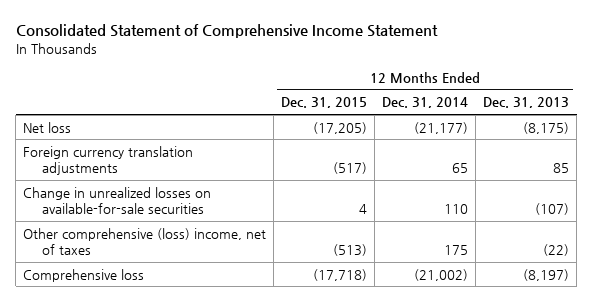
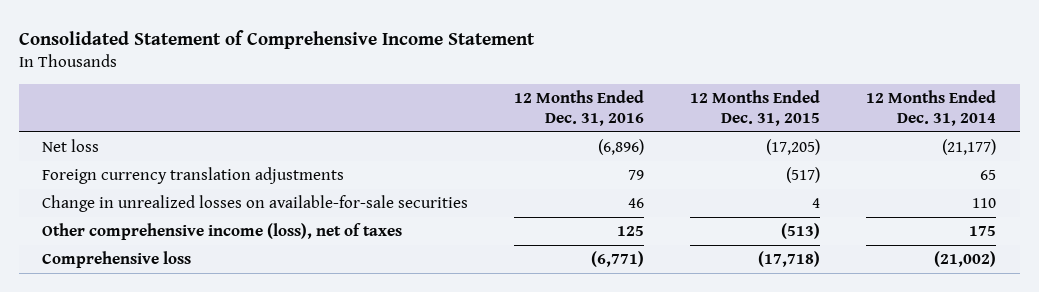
[483,97,570,109] Dec. 31, 2013 -> none
none -> [514,89,645,127] 12 Months Ended Dec. 31, 2016
[23,227,267,256] Other comprehensive (loss) income, net of taxes -> [42,222,403,240] Other comprehensive income (loss), net of taxes

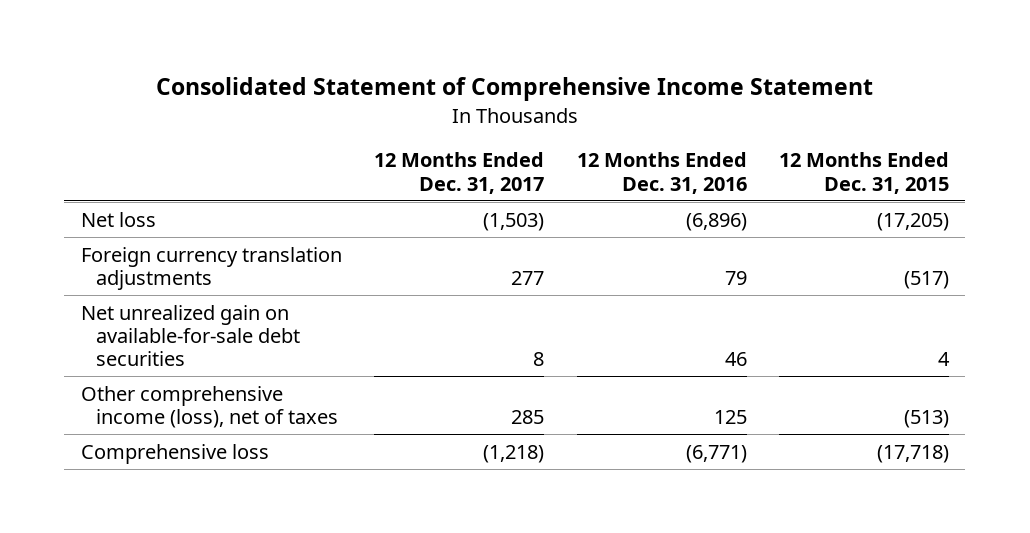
[866,89,997,127] 12 Months Ended Dec. 31, 2014 -> none
none -> [374,152,545,194] 12 Months Ended Dec. 31, 2017
[42,194,469,212] Change in unrealized losses on available-for-sale securities -> [80,304,300,367] Net unrealized gain on available-for-sale debt securities

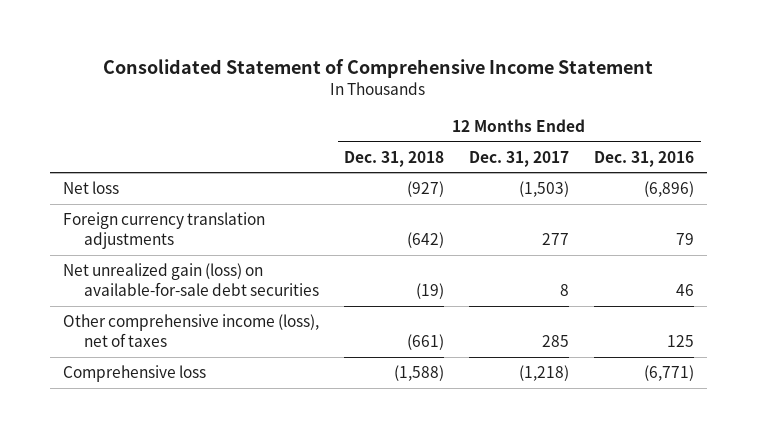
[779,152,950,194] 12 Months Ended Dec. 31, 2015 -> none
none -> [343,150,444,167] Dec. 31, 2018
[80,304,300,367] Net unrealized gain on available-for-sale debt securities -> [62,263,319,297] Net unrealized gain (loss) on available-for-sale debt securities

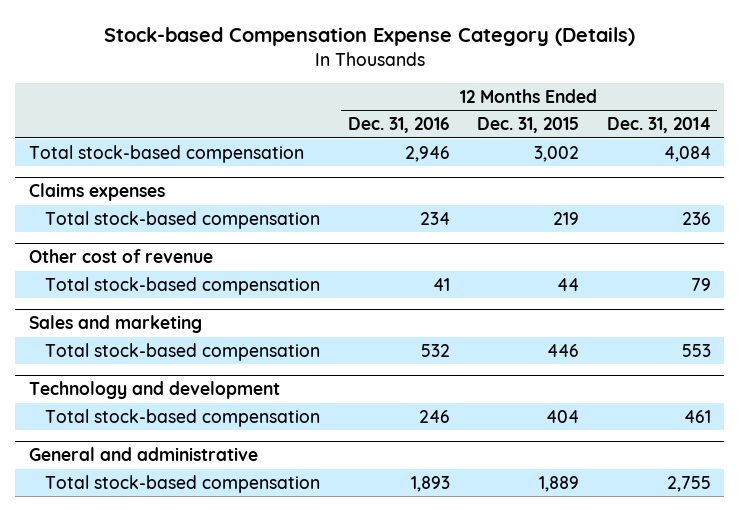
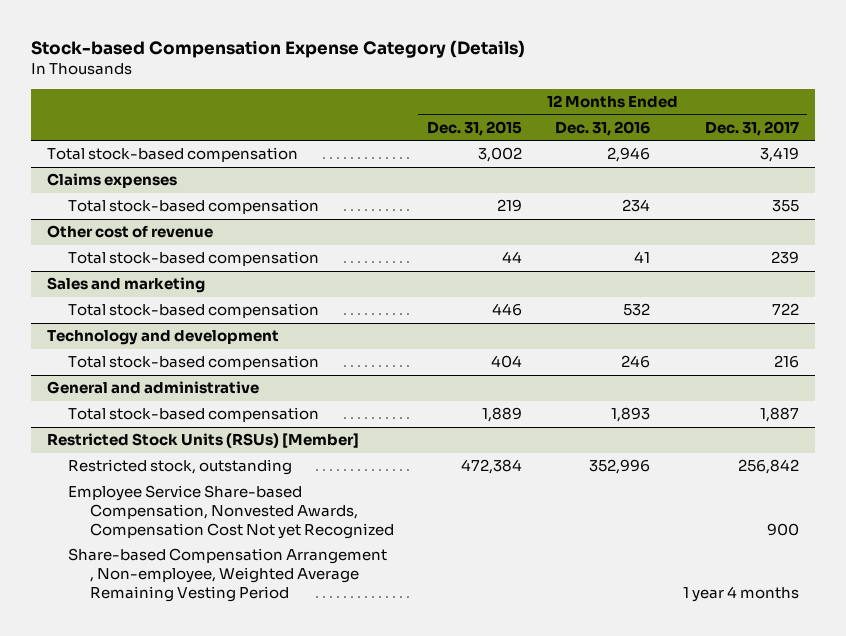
[606,117,711,134] Dec. 31, 2014 -> none
none -> [704,120,799,136] Dec. 31, 2017
none -> [47,433,360,449] Restricted Stock Units (RSUs) [Member]
none -> [68,459,293,476] Restricted stock, outstanding
none -> [68,485,394,539] Employee Service Share-based Compensation, Nonvested Awards, Compensation Cost Not yet Recognized
none -> [68,548,388,602] Share-based Compensation Arrangement , Non-employee, Weighted Average Remaining Vesting Period

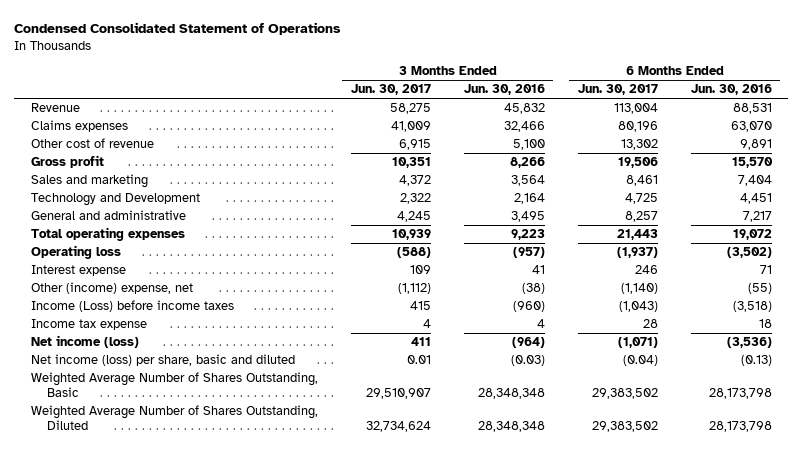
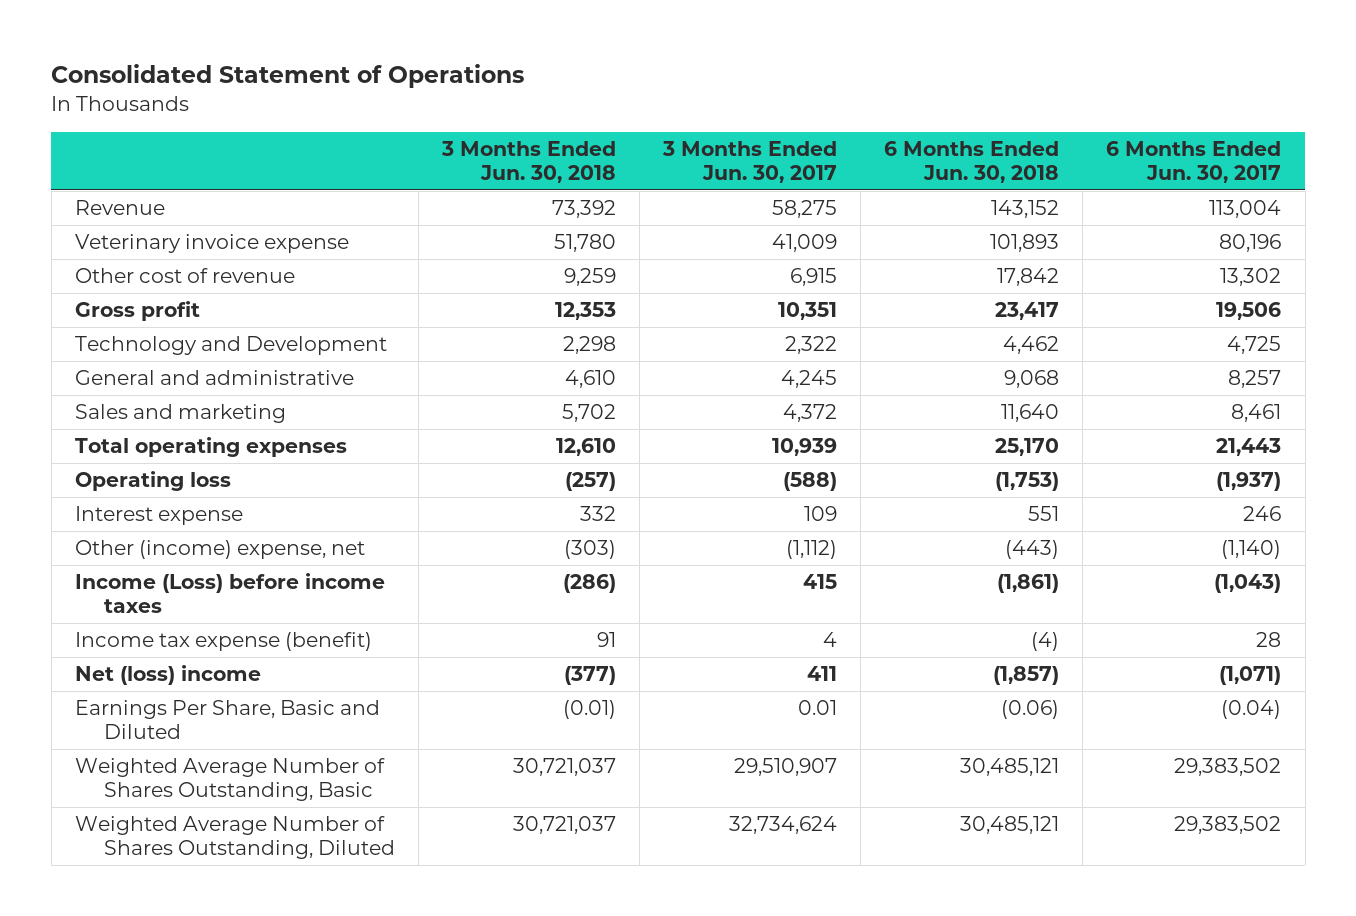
[14,22,342,36] Condensed Consolidated Statement of Operations -> [51,64,525,89] Consolidated Statement of Operations
[463,84,545,96] Jun. 30, 2016 -> none
[690,84,772,96] Jun. 30, 2016 -> none
none -> [440,141,616,183] 3 Months Ended Jun. 30, 2018
none -> [884,141,1060,183] 6 Months Ended Jun. 30, 2018
[30,120,128,133] Claims expenses -> [74,234,349,254] Veterinary invoice expense
[30,174,148,189] Sales and marketing -> [74,404,286,424] Sales and marketing
[30,319,147,331] Income tax expense -> [74,632,372,652] Income tax expense (benefit)
[30,335,139,349] Net income (loss) -> [74,665,261,686] Net (loss) income
[30,354,295,367] Net income (loss) per share, basic and diluted -> [74,700,380,740] Earnings Per Share, Basic and Diluted

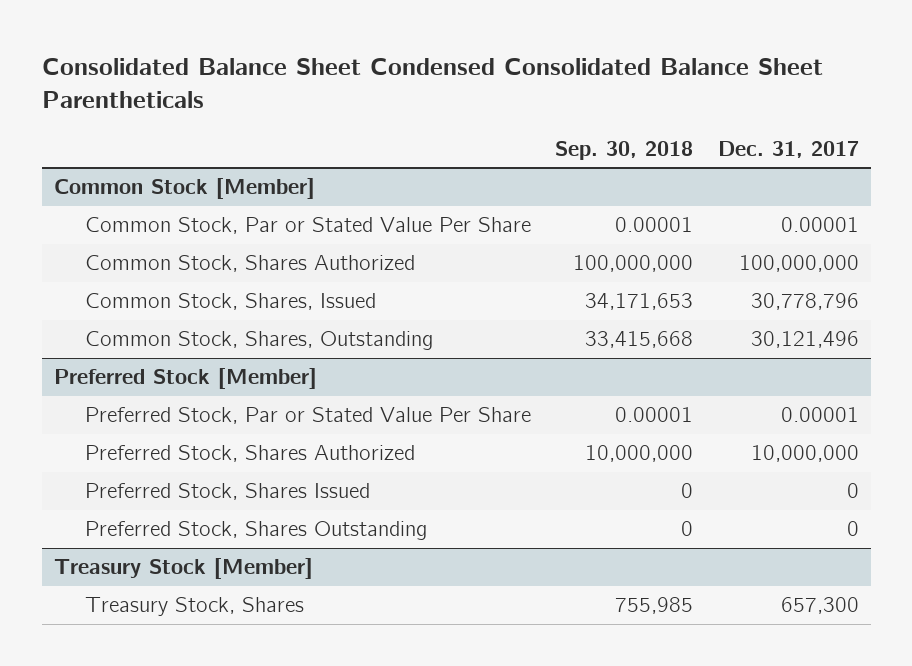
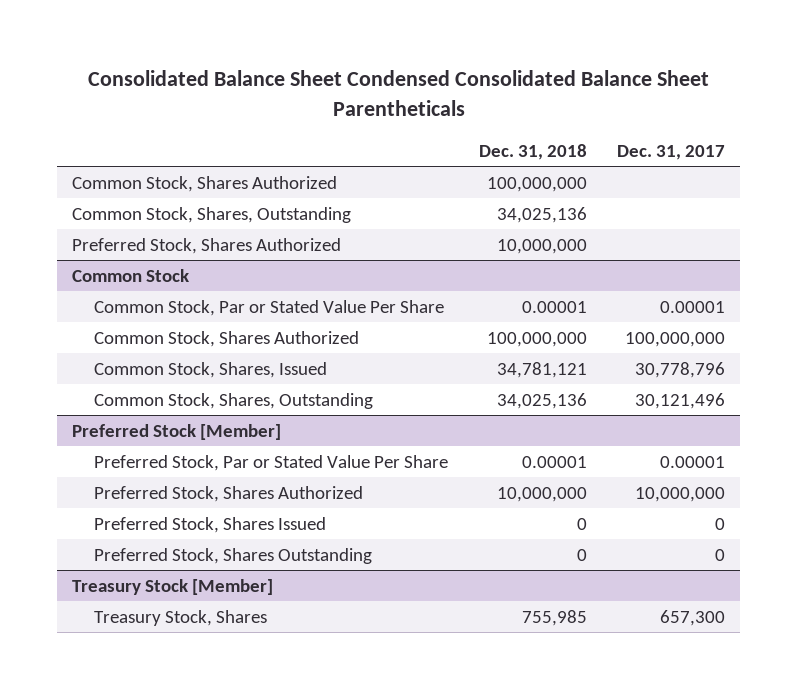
[555,140,694,160] Sep. 30, 2018 -> none
none -> [478,143,587,160] Dec. 31, 2018
none -> [72,175,338,192] Common Stock, Shares Authorized
none -> [72,206,352,223] Common Stock, Shares, Outstanding
none -> [72,237,342,254] Preferred Stock, Shares Authorized
[53,178,315,200] Common Stock [Member] -> [72,268,190,282] Common Stock

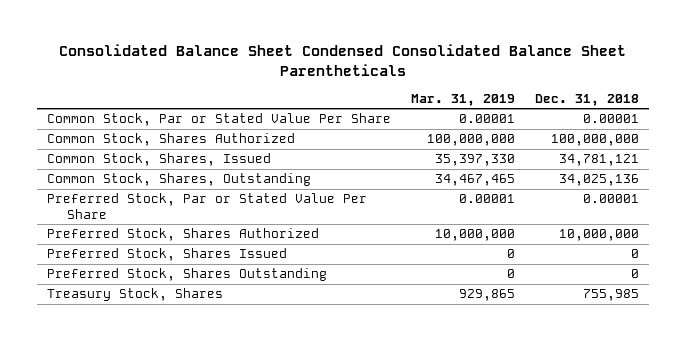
[617,144,726,160] Dec. 31, 2017 -> none
none -> [410,93,515,106] Mar. 31, 2019
[72,175,338,192] Common Stock, Shares Authorized -> none
[72,206,352,223] Common Stock, Shares, Outstanding -> none
[72,237,342,254] Preferred Stock, Shares Authorized -> none
[72,268,190,282] Common Stock -> none
[72,423,282,440] Preferred Stock [Member] -> none
[72,578,274,595] Treasury Stock [Member] -> none

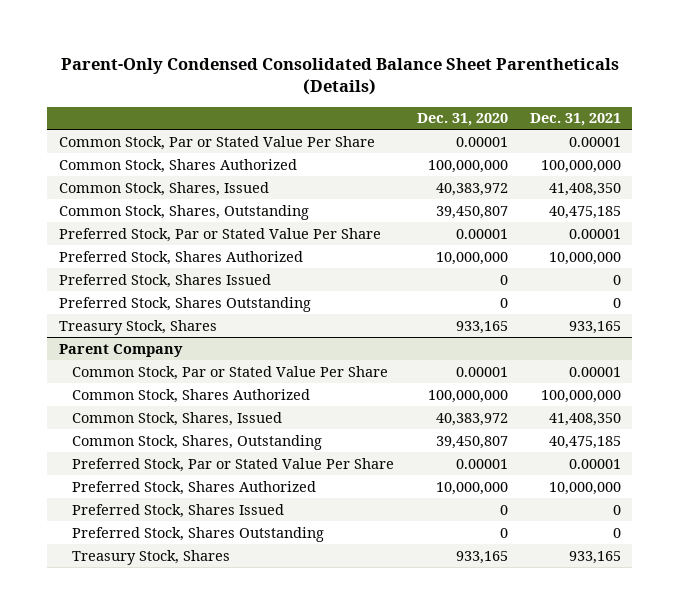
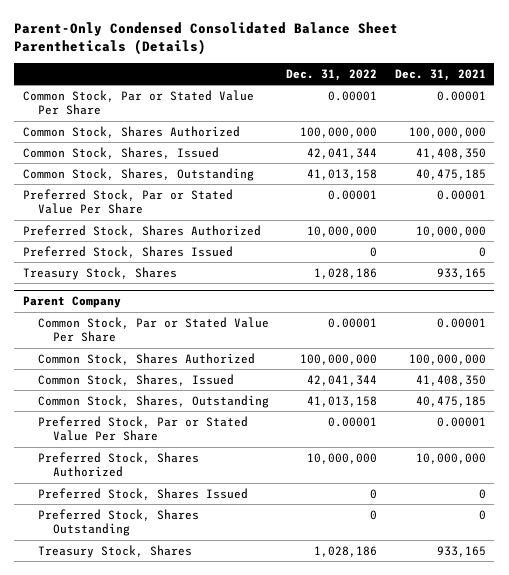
[416,113,508,127] Dec. 31, 2020 -> none
none -> [286,68,378,81] Dec. 31, 2022
[58,296,311,312] Preferred Stock, Shares Outstanding -> none

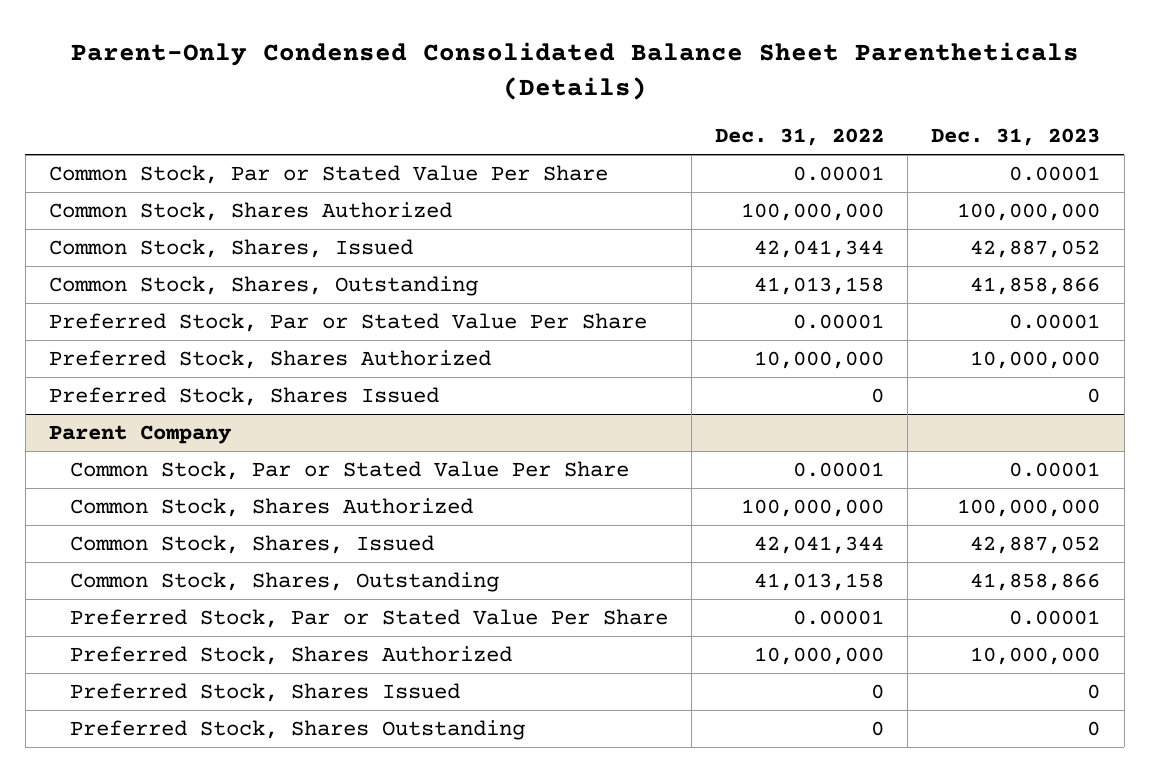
[394,68,486,81] Dec. 31, 2021 -> none
none -> [931,128,1101,147] Dec. 31, 2023
[22,266,177,280] Treasury Stock, Shares -> none
[37,544,192,558] Treasury Stock, Shares -> none

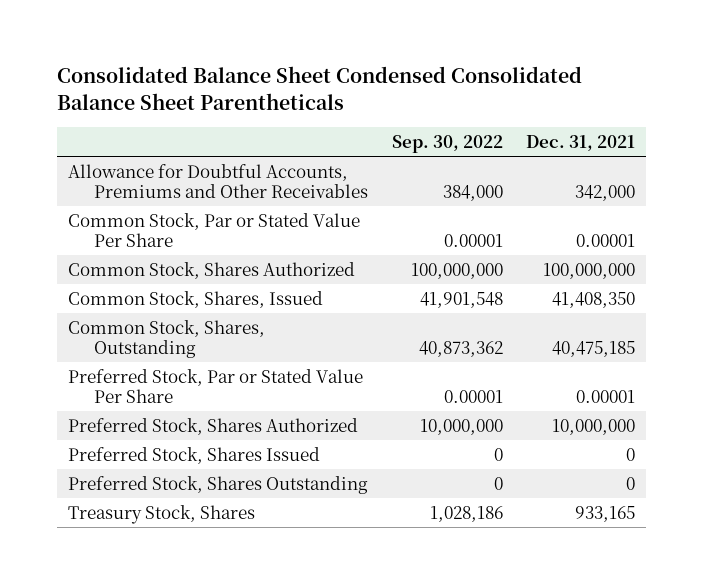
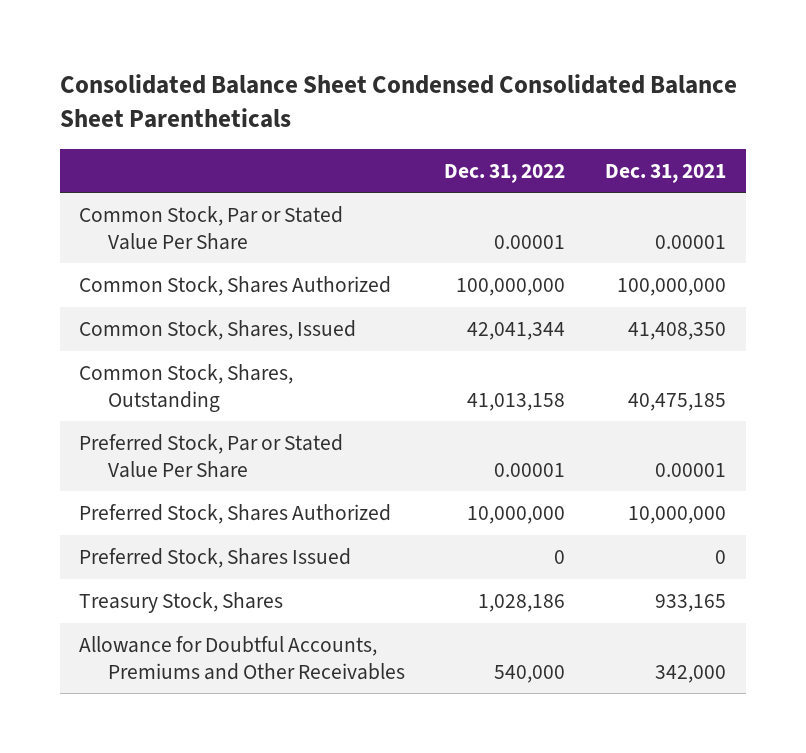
[391,134,503,153] Sep. 30, 2022 -> none
none -> [444,163,566,183] Dec. 31, 2022
[68,475,369,494] Preferred Stock, Shares Outstanding -> none
[68,163,369,199] Allowance for Doubtful Accounts, Premiums and Other Receivables -> [79,636,405,680] Allowance for Doubtful Accounts, Premiums and Other Receivables

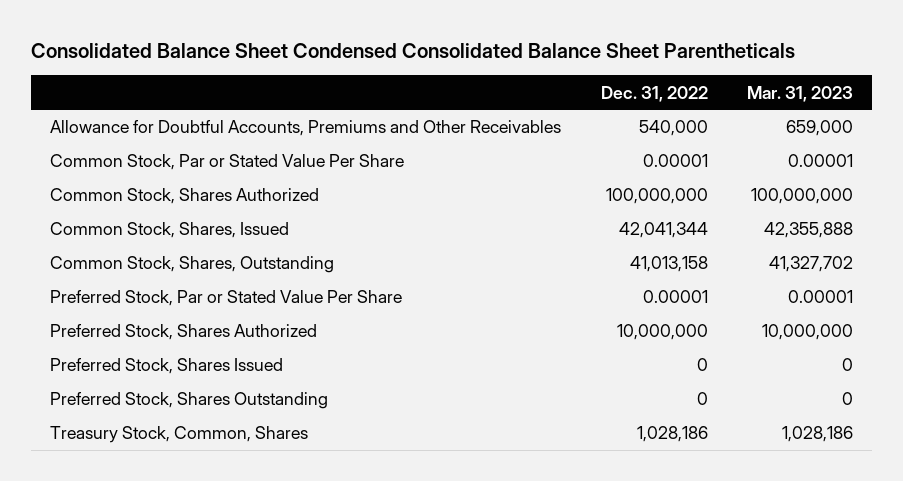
[605,163,727,183] Dec. 31, 2021 -> none
none -> [746,85,853,102] Mar. 31, 2023
[79,636,405,680] Allowance for Doubtful Accounts, Premiums and Other Receivables -> [50,120,562,137] Allowance for Doubtful Accounts, Premiums and Other Receivables
none -> [50,392,329,410] Preferred Stock, Shares Outstanding
[79,592,284,614] Treasury Stock, Shares -> [50,426,309,444] Treasury Stock, Common, Shares

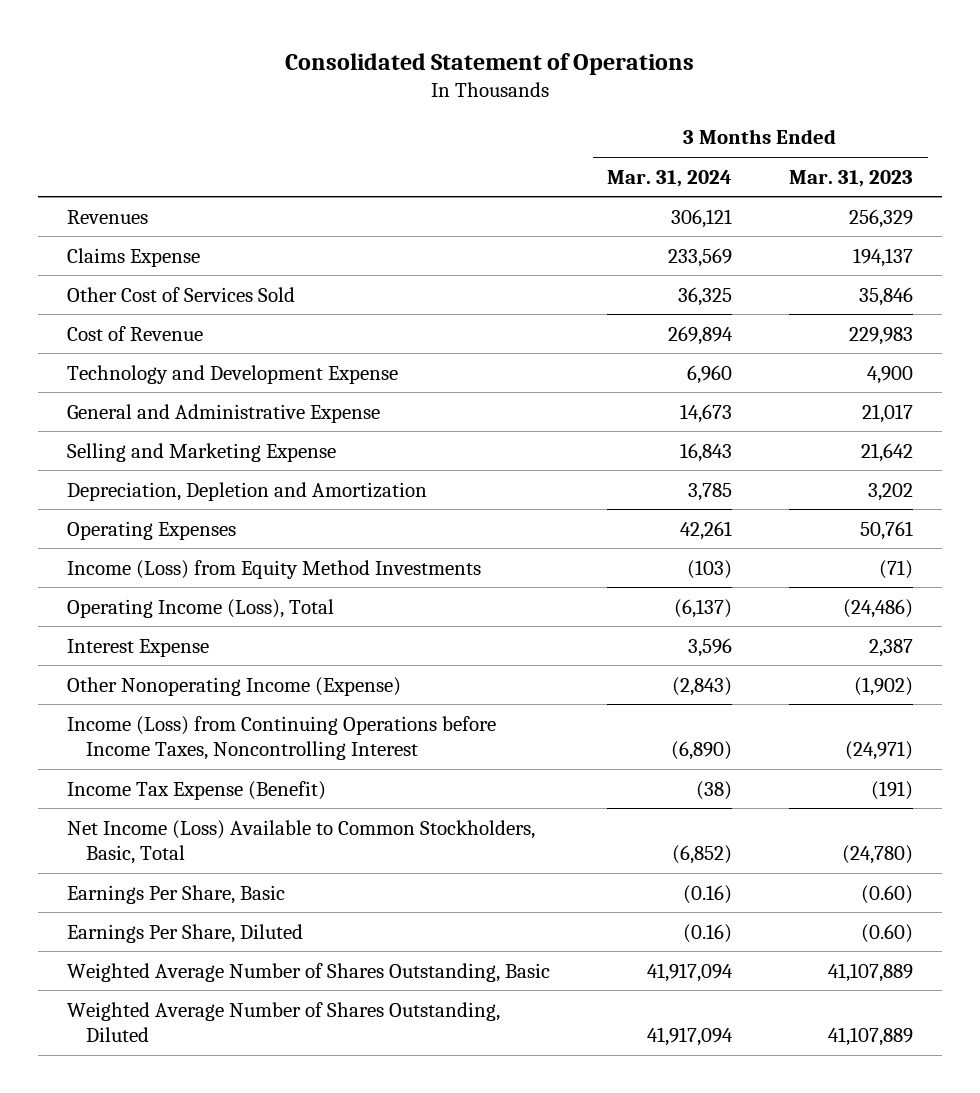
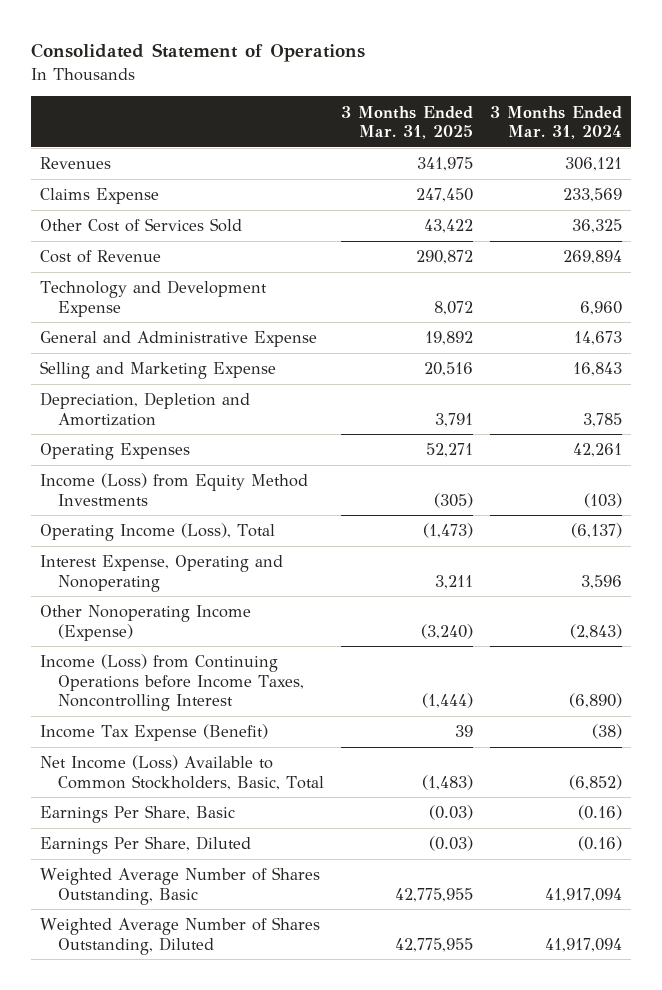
[789,169,914,187] Mar. 31, 2023 -> none
none -> [340,105,473,140] 3 Months Ended Mar. 31, 2025
[67,638,210,657] Interest Expense -> [39,555,283,592] Interest Expense, Operating and Nonoperating

